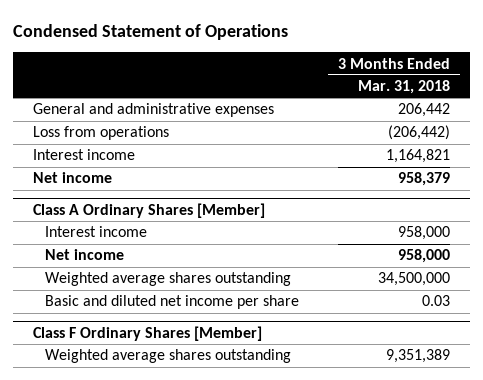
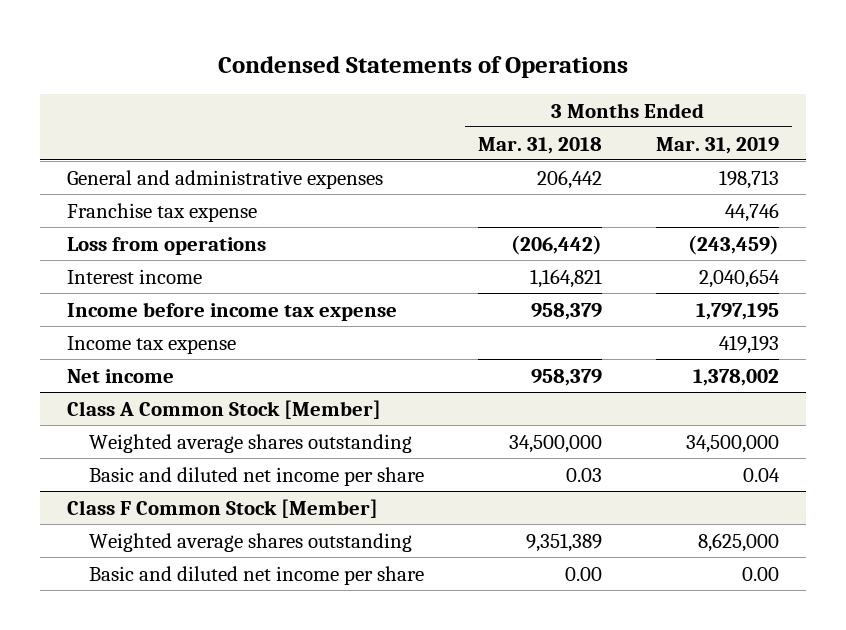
[13,24,289,41] Condensed Statement of Operations -> [217,55,628,78] Condensed Statements of Operations
none -> [655,136,779,154] Mar. 31, 2019
none -> [66,202,257,222] Franchise tax expense
none -> [66,301,397,321] Income before income tax expense
none -> [66,335,236,354] Income tax expense
[44,226,147,238] Interest income -> none
[44,249,124,261] Net income -> none
[33,203,266,219] Class A Ordinary Shares [Member] -> [66,399,381,419] Class A Common Stock [Member]
[33,326,263,342] Class F Ordinary Shares [Member] -> [66,498,378,518] Class F Common Stock [Member]
none -> [89,565,425,585] Basic and diluted net income per share

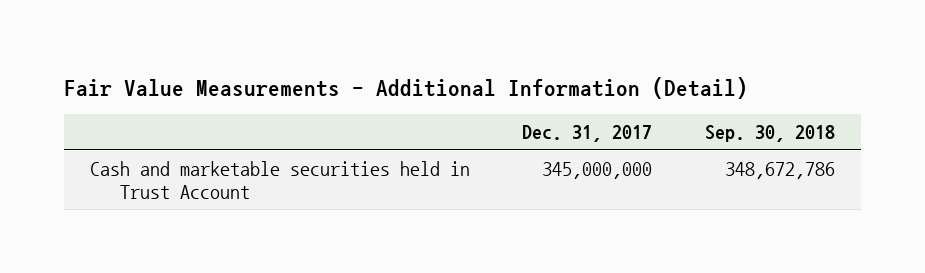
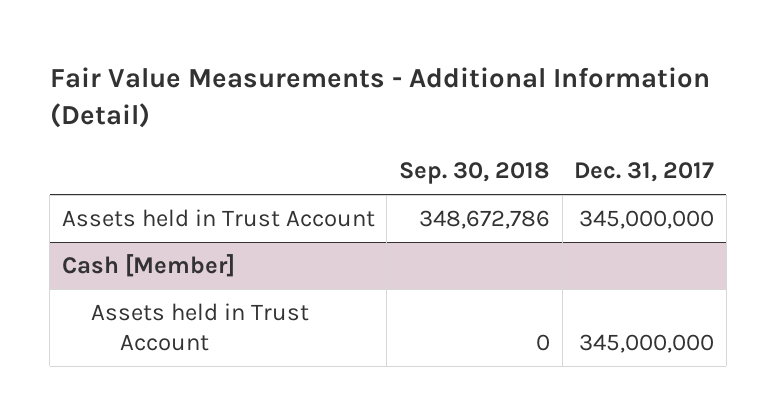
[90,160,471,200] Cash and marketable securities held in Trust Account -> [61,208,375,227] Assets held in Trust Account
none -> [61,253,235,277] Cash [Member]
none -> [90,302,309,351] Assets held in Trust Account

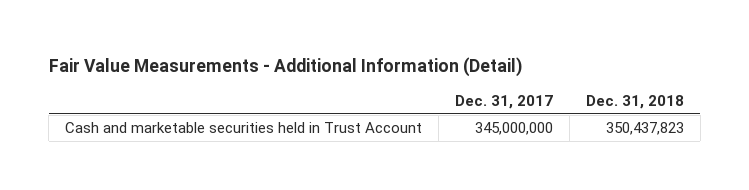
[398,162,550,185] Sep. 30, 2018 -> none
none -> [585,94,684,109] Dec. 31, 2018
[61,253,235,277] Cash [Member] -> none
[90,302,309,351] Assets held in Trust Account -> none
[61,208,375,227] Assets held in Trust Account -> [65,122,423,134] Cash and marketable securities held in Trust Account

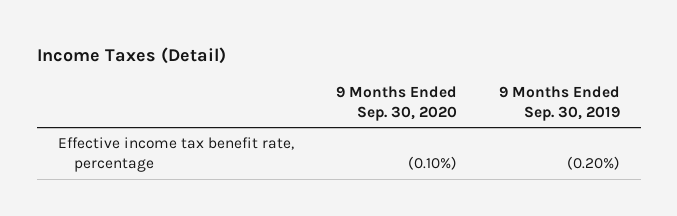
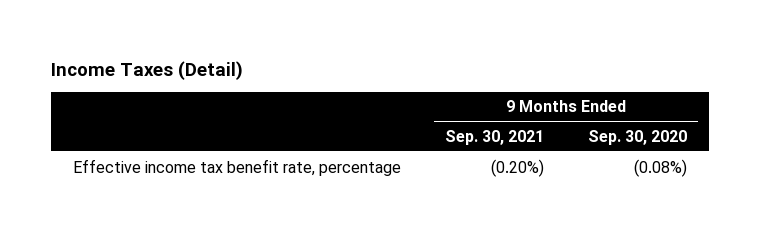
[498,86,620,121] 9 Months Ended Sep. 30, 2019 -> none
none -> [444,129,544,145] Sep. 30, 2021
[407,156,457,171] (0.10%) -> [633,158,687,177] (0.08%)

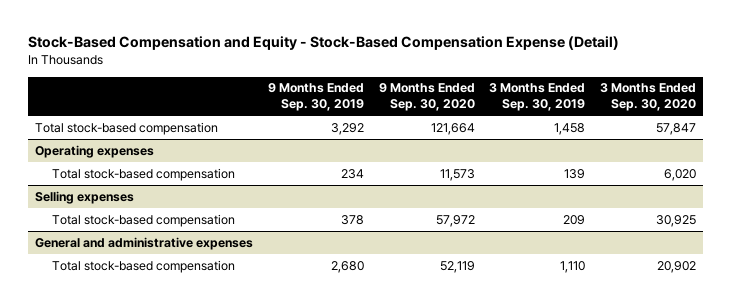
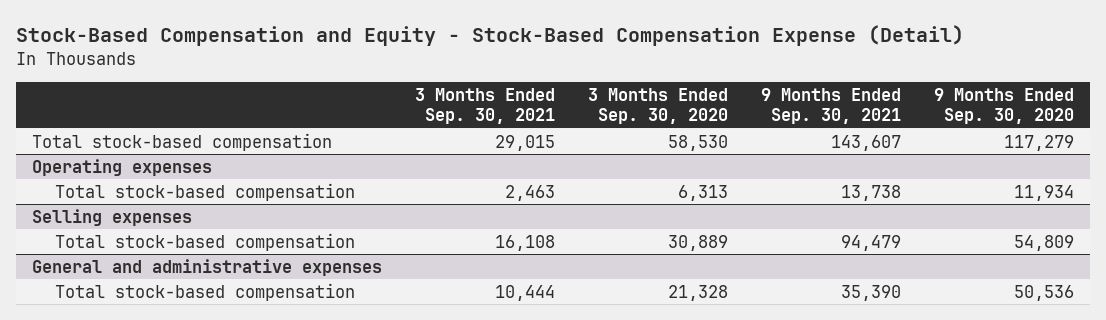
[267,83,364,112] 9 Months Ended Sep. 30, 2019 -> none
[489,83,586,112] 3 Months Ended Sep. 30, 2019 -> none
none -> [414,88,555,125] 3 Months Ended Sep. 30, 2021
none -> [760,88,901,125] 9 Months Ended Sep. 30, 2021
[430,122,475,135] 121,664 -> [1003,134,1074,151] 117,279
[655,122,696,135] 57,847 -> [667,134,728,151] 58,530
[439,168,475,181] 11,573 -> [1013,184,1074,201] 11,934
[663,168,696,181] 6,020 -> [677,184,728,201] 6,313
[435,214,475,227] 57,972 -> [1013,234,1074,251] 54,809
[655,214,696,227] 30,925 -> [667,234,728,251] 30,889
[439,260,475,273] 52,119 -> [1013,284,1074,301] 50,536
[656,260,696,273] 20,902 -> [667,284,728,301] 21,328

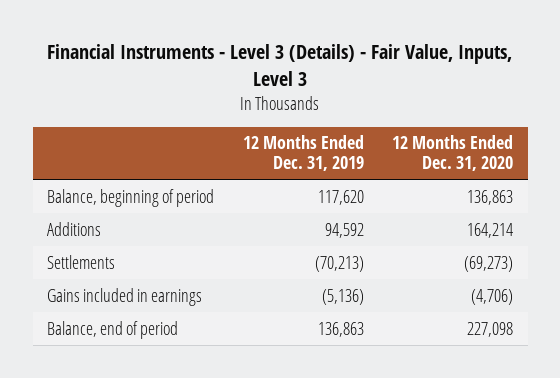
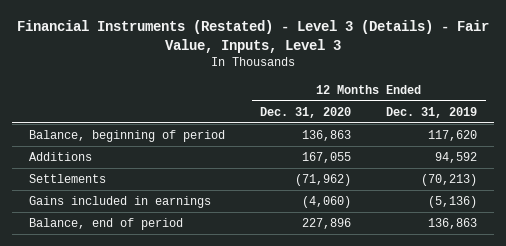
[47,44,513,87] Financial Instruments - Level 3 (Details) - Fair Value, Inputs, Level 3 -> [17,19,490,53] Financial Instruments (Restated) - Level 3 (Details) - Fair Value, Inputs, Level 3
[467,222,514,238] 164,214 -> [302,152,352,164] 167,055
[464,255,514,272] (69,273) -> [295,174,352,187] (71,962)
[471,288,514,305] (4,706) -> [302,196,352,209] (4,060)
[467,321,514,337] 227,098 -> [302,218,352,230] 227,896

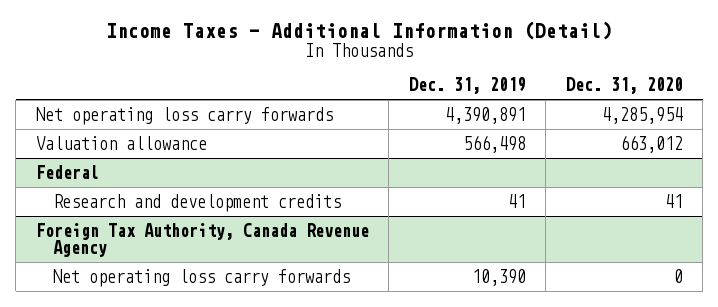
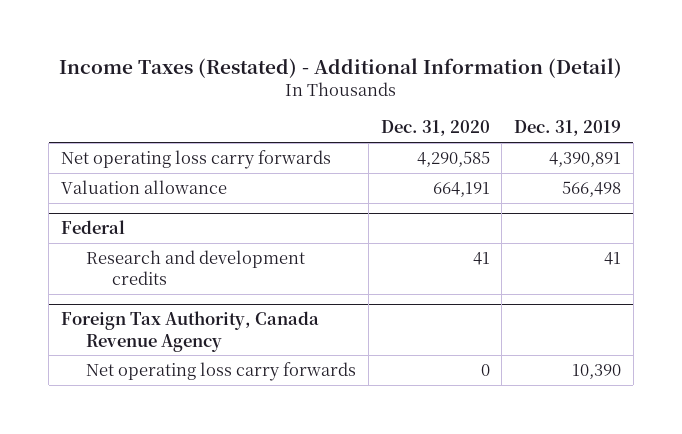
[106,20,613,40] Income Taxes - Additional Information (Detail) -> [58,58,622,79] Income Taxes (Restated) - Additional Information (Detail)
[601,106,683,124] 4,285,954 -> [416,150,490,167] 4,290,585
[619,134,683,153] 663,012 -> [432,181,490,197] 664,191

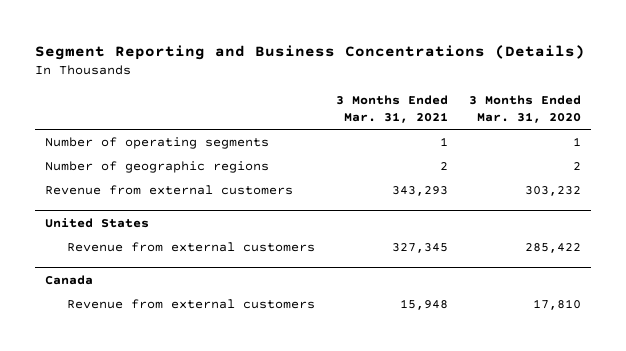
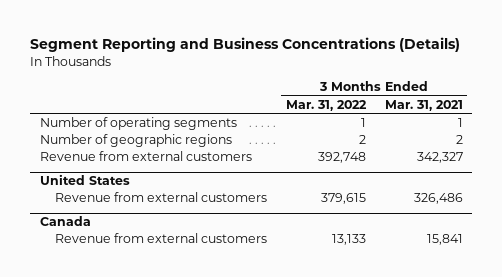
[468,95,581,124] 3 Months Ended Mar. 31, 2020 -> none
none -> [285,99,367,111] Mar. 31, 2022
[391,186,448,197] 343,293 -> [416,151,463,163] 342,327
[391,243,448,254] 327,345 -> [413,192,463,204] 326,486
[399,299,448,311] 15,948 -> [426,233,463,245] 15,841

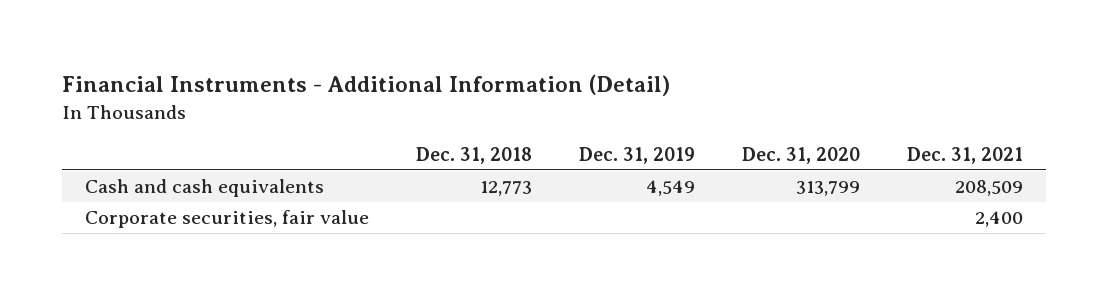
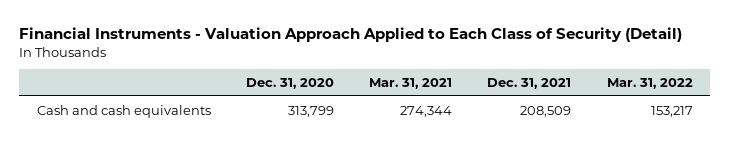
[61,74,670,97] Financial Instruments - Additional Information (Detail) -> [19,27,683,43] Financial Instruments - Valuation Approach Applied to Each Class of Security (Detail)
[416,147,533,165] Dec. 31, 2018 -> none
[579,147,696,165] Dec. 31, 2019 -> none
none -> [369,78,453,90] Mar. 31, 2021
none -> [606,78,693,90] Mar. 31, 2022
[85,210,370,229] Corporate securities, fair value -> none

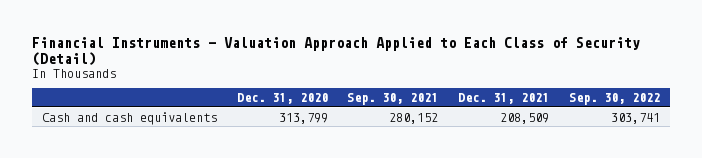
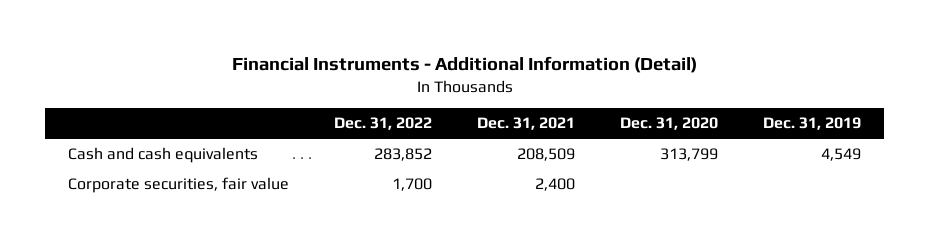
[31,36,640,66] Financial Instruments - Valuation Approach Applied to Each Class of Security (Detail) -> [231,56,697,74] Financial Instruments - Additional Information (Detail)
[347,93,439,106] Sep. 30, 2021 -> none
[569,93,661,106] Sep. 30, 2022 -> none
none -> [334,117,433,131] Dec. 31, 2022
none -> [763,117,862,131] Dec. 31, 2019
none -> [67,177,289,194] Corporate securities, fair value

